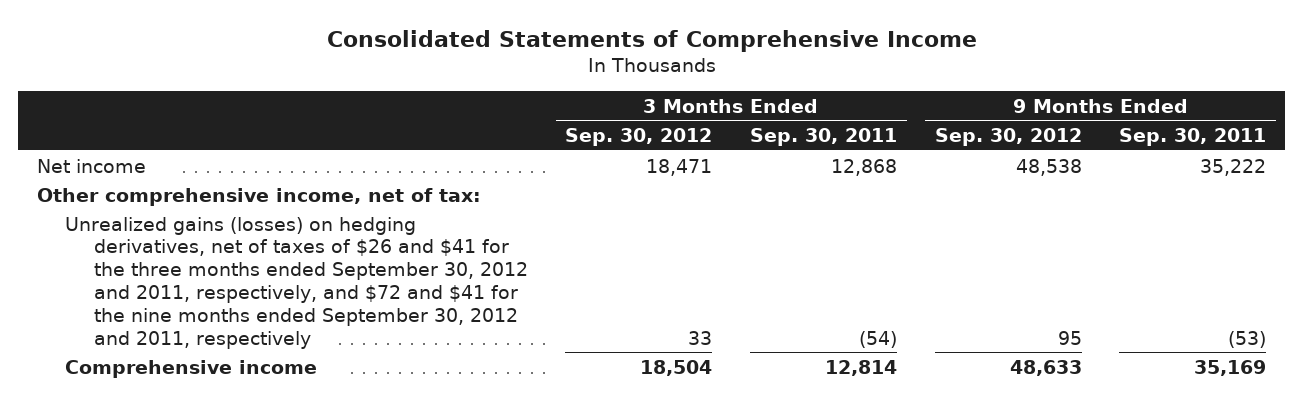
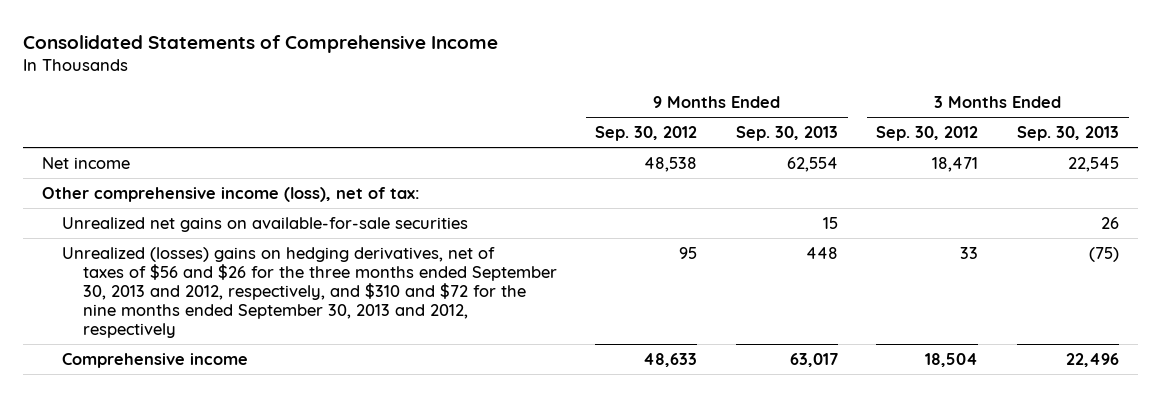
[750,128,898,147] Sep. 30, 2011 -> none
[1119,128,1267,147] Sep. 30, 2011 -> none
none -> [735,126,838,142] Sep. 30, 2013
none -> [1017,126,1120,142] Sep. 30, 2013
[36,187,481,206] Other comprehensive income, net of tax: -> [42,186,421,202] Other comprehensive income (loss), net of tax:
none -> [62,216,469,232] Unrealized net gains on available-for-sale securities
[65,216,528,349] Unrealized gains (losses) on hedging derivatives, net of taxes of $26 and $41 for the three months ended September 30, 2012 and 2011, respectively, and $72 and $41 for the nine months ended September 30, 2012 and 2011, respectively -> [62,246,557,338] Unrealized (losses) gains on hedging derivatives, net of taxes of $56 and $26 for the three months ended September 30, 2013 and 2012, respectively, and $310 and $72 for the nine months ended September 30, 2013 and 2012, respectively

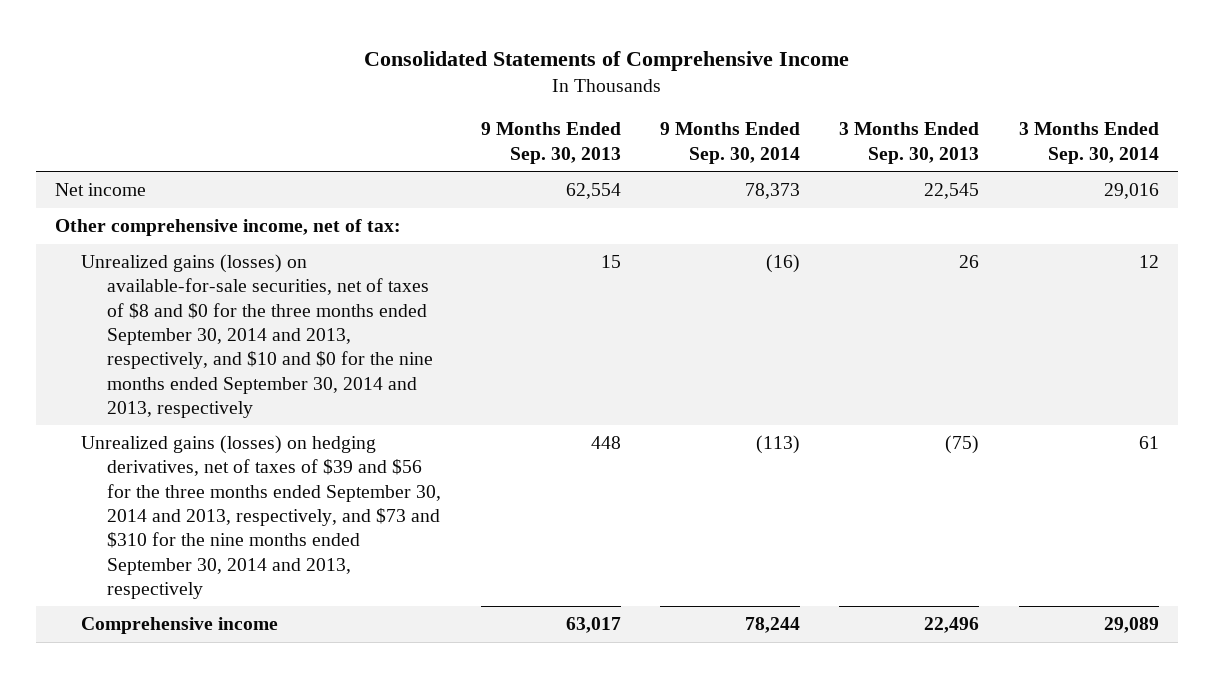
[595,126,698,142] Sep. 30, 2012 -> none
[876,126,979,142] Sep. 30, 2012 -> none
none -> [660,122,801,164] 9 Months Ended Sep. 30, 2014
none -> [1018,122,1159,164] 3 Months Ended Sep. 30, 2014
[42,186,421,202] Other comprehensive income (loss), net of tax: -> [55,219,402,237] Other comprehensive income, net of tax:
[62,216,469,232] Unrealized net gains on available-for-sale securities -> [81,254,434,418] Unrealized gains (losses) on available-for-sale securities, net of taxes of $8 and $0 for the three months ended September 30, 2014 and 2013, respectively, and $10 and $0 for the nine months ended September 30, 2014 and 2013, respectively
[62,246,557,338] Unrealized (losses) gains on hedging derivatives, net of taxes of $56 and $26 for the three months ended September 30, 2013 and 2012, respectively, and $310 and $72 for the nine months ended September 30, 2013 and 2012, respectively -> [81,435,442,599] Unrealized gains (losses) on hedging derivatives, net of taxes of $39 and $56 for the three months ended September 30, 2014 and 2013, respectively, and $73 and $310 for the nine months ended September 30, 2014 and 2013, respectively

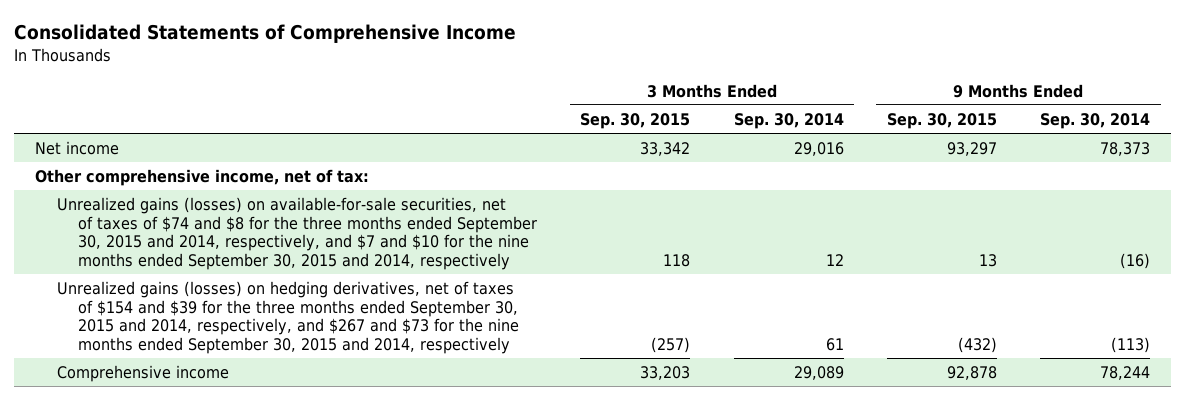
[480,122,621,164] 9 Months Ended Sep. 30, 2013 -> none
[839,122,980,164] 3 Months Ended Sep. 30, 2013 -> none
none -> [580,112,691,129] Sep. 30, 2015
none -> [886,112,997,129] Sep. 30, 2015
[81,254,434,418] Unrealized gains (losses) on available-for-sale securities, net of taxes of $8 and $0 for the three months ended September 30, 2014 and 2013, respectively, and $10 and $0 for the nine months ended September 30, 2014 and 2013, respectively -> [56,196,538,271] Unrealized gains (losses) on available-for-sale securities, net of taxes of $74 and $8 for the three months ended September 30, 2015 and 2014, respectively, and $7 and $10 for the nine months ended September 30, 2015 and 2014, respectively
[81,435,442,599] Unrealized gains (losses) on hedging derivatives, net of taxes of $39 and $56 for the three months ended September 30, 2014 and 2013, respectively, and $73 and $310 for the nine months ended September 30, 2014 and 2013, respectively -> [56,280,520,355] Unrealized gains (losses) on hedging derivatives, net of taxes of $154 and $39 for the three months ended September 30, 2015 and 2014, respectively, and $267 and $73 for the nine months ended September 30, 2015 and 2014, respectively

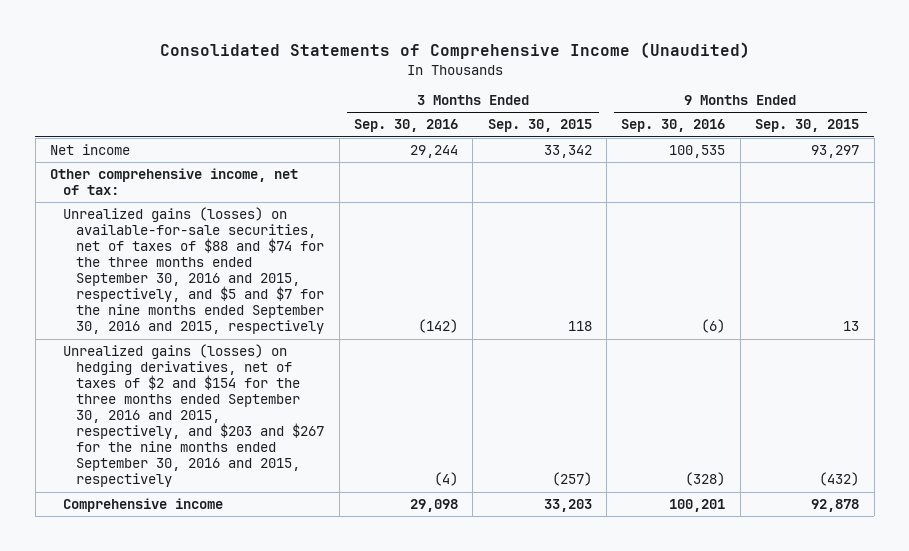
[13,23,516,43] Consolidated Statements of Comprehensive Income -> [159,42,750,60] Consolidated Statements of Comprehensive Income (Unaudited)
[733,112,844,129] Sep. 30, 2014 -> none
[1039,112,1150,129] Sep. 30, 2014 -> none
none -> [354,119,459,133] Sep. 30, 2016
none -> [621,119,726,133] Sep. 30, 2016
[56,196,538,271] Unrealized gains (losses) on available-for-sale securities, net of taxes of $74 and $8 for the three months ended September 30, 2015 and 2014, respectively, and $7 and $10 for the nine months ended September 30, 2015 and 2014, respectively -> [63,207,325,335] Unrealized gains (losses) on available-for-sale securities, net of taxes of $88 and $74 for the three months ended September 30, 2016 and 2015, respectively, and $5 and $7 for the nine months ended September 30, 2016 and 2015, respectively
[56,280,520,355] Unrealized gains (losses) on hedging derivatives, net of taxes of $154 and $39 for the three months ended September 30, 2015 and 2014, respectively, and $267 and $73 for the nine months ended September 30, 2015 and 2014, respectively -> [63,344,325,488] Unrealized gains (losses) on hedging derivatives, net of taxes of $2 and $154 for the three months ended September 30, 2016 and 2015, respectively, and $203 and $267 for the nine months ended September 30, 2016 and 2015, respectively

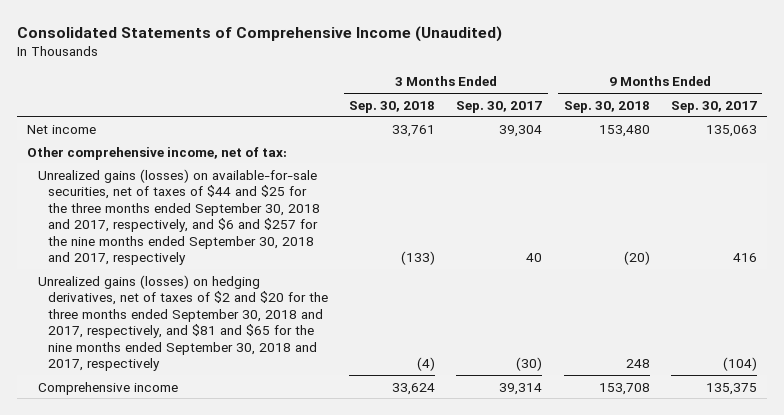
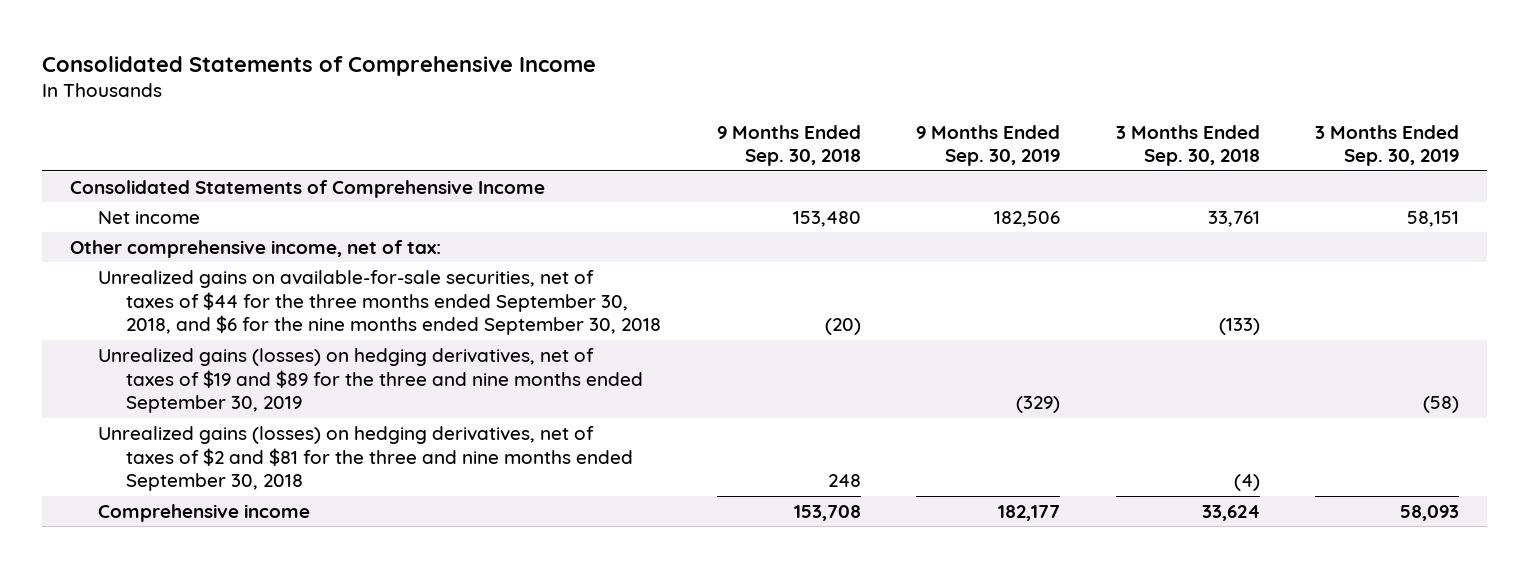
[16,25,502,42] Consolidated Statements of Comprehensive Income (Unaudited) -> [41,55,596,76] Consolidated Statements of Comprehensive Income
[456,100,543,113] Sep. 30, 2017 -> none
[670,100,757,113] Sep. 30, 2017 -> none
none -> [916,124,1061,167] 9 Months Ended Sep. 30, 2019
none -> [1315,124,1460,167] 3 Months Ended Sep. 30, 2019
none -> [69,179,545,198] Consolidated Statements of Comprehensive Income
[37,168,321,265] Unrealized gains (losses) on available-for-sale securities, net of taxes of $44 and $25 for the three months ended September 30, 2018 and 2017, respectively, and $6 and $257 for the nine months ended September 30, 2018 and 2017, respectively -> [97,269,661,336] Unrealized gains on available-for-sale securities, net of taxes of $44 for the three months ended September 30, 2018, and $6 for the nine months ended September 30, 2018
none -> [97,347,643,414] Unrealized gains (losses) on hedging derivatives, net of taxes of $19 and $89 for the three and nine months ended September 30, 2019
[37,274,329,371] Unrealized gains (losses) on hedging derivatives, net of taxes of $2 and $20 for the three months ended September 30, 2018 and 2017, respectively, and $81 and $65 for the nine months ended September 30, 2018 and 2017, respectively -> [97,425,633,492] Unrealized gains (losses) on hedging derivatives, net of taxes of $2 and $81 for the three and nine months ended September 30, 2018

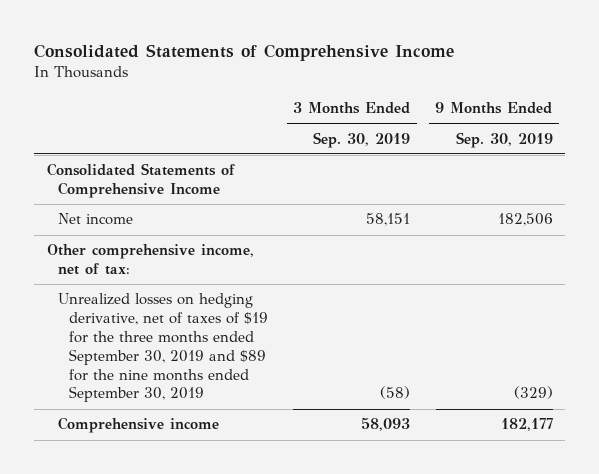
[716,124,861,167] 9 Months Ended Sep. 30, 2018 -> none
[1115,124,1260,167] 3 Months Ended Sep. 30, 2018 -> none
[97,269,661,336] Unrealized gains on available-for-sale securities, net of taxes of $44 for the three months ended September 30, 2018, and $6 for the nine months ended September 30, 2018 -> none
[97,425,633,492] Unrealized gains (losses) on hedging derivatives, net of taxes of $2 and $81 for the three and nine months ended September 30, 2018 -> none
[97,347,643,414] Unrealized gains (losses) on hedging derivatives, net of taxes of $19 and $89 for the three and nine months ended September 30, 2019 -> [57,293,268,403] Unrealized losses on hedging derivative, net of taxes of $19 for the three months ended September 30, 2019 and $89 for the nine months ended September 30, 2019

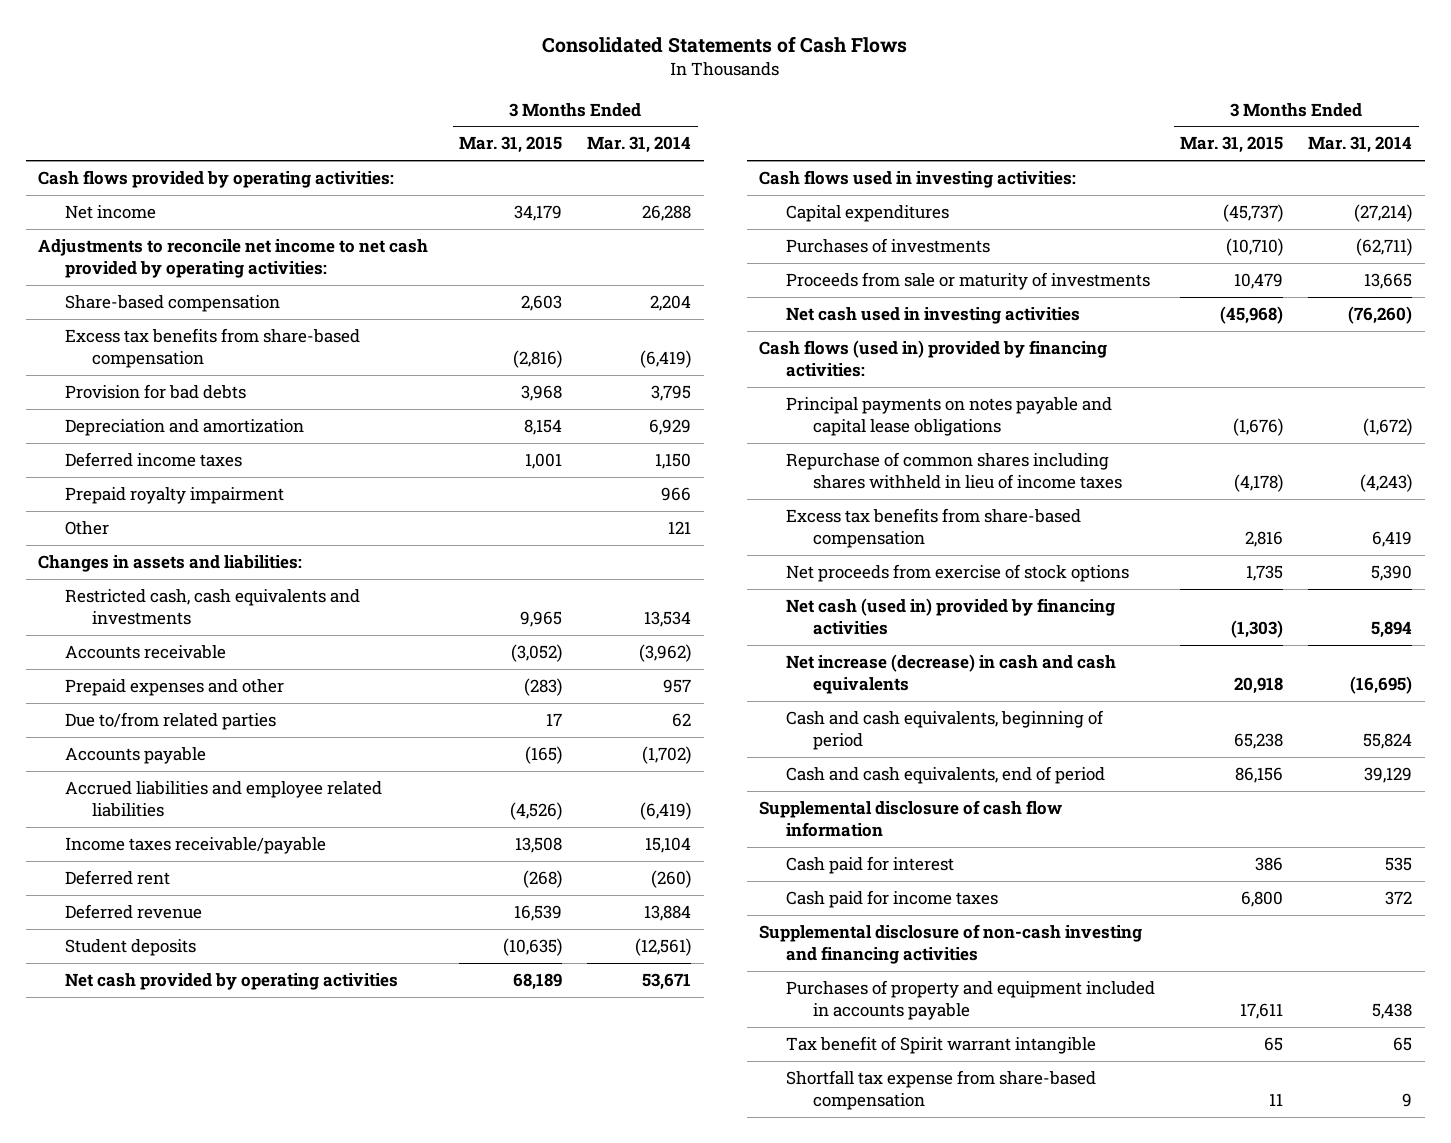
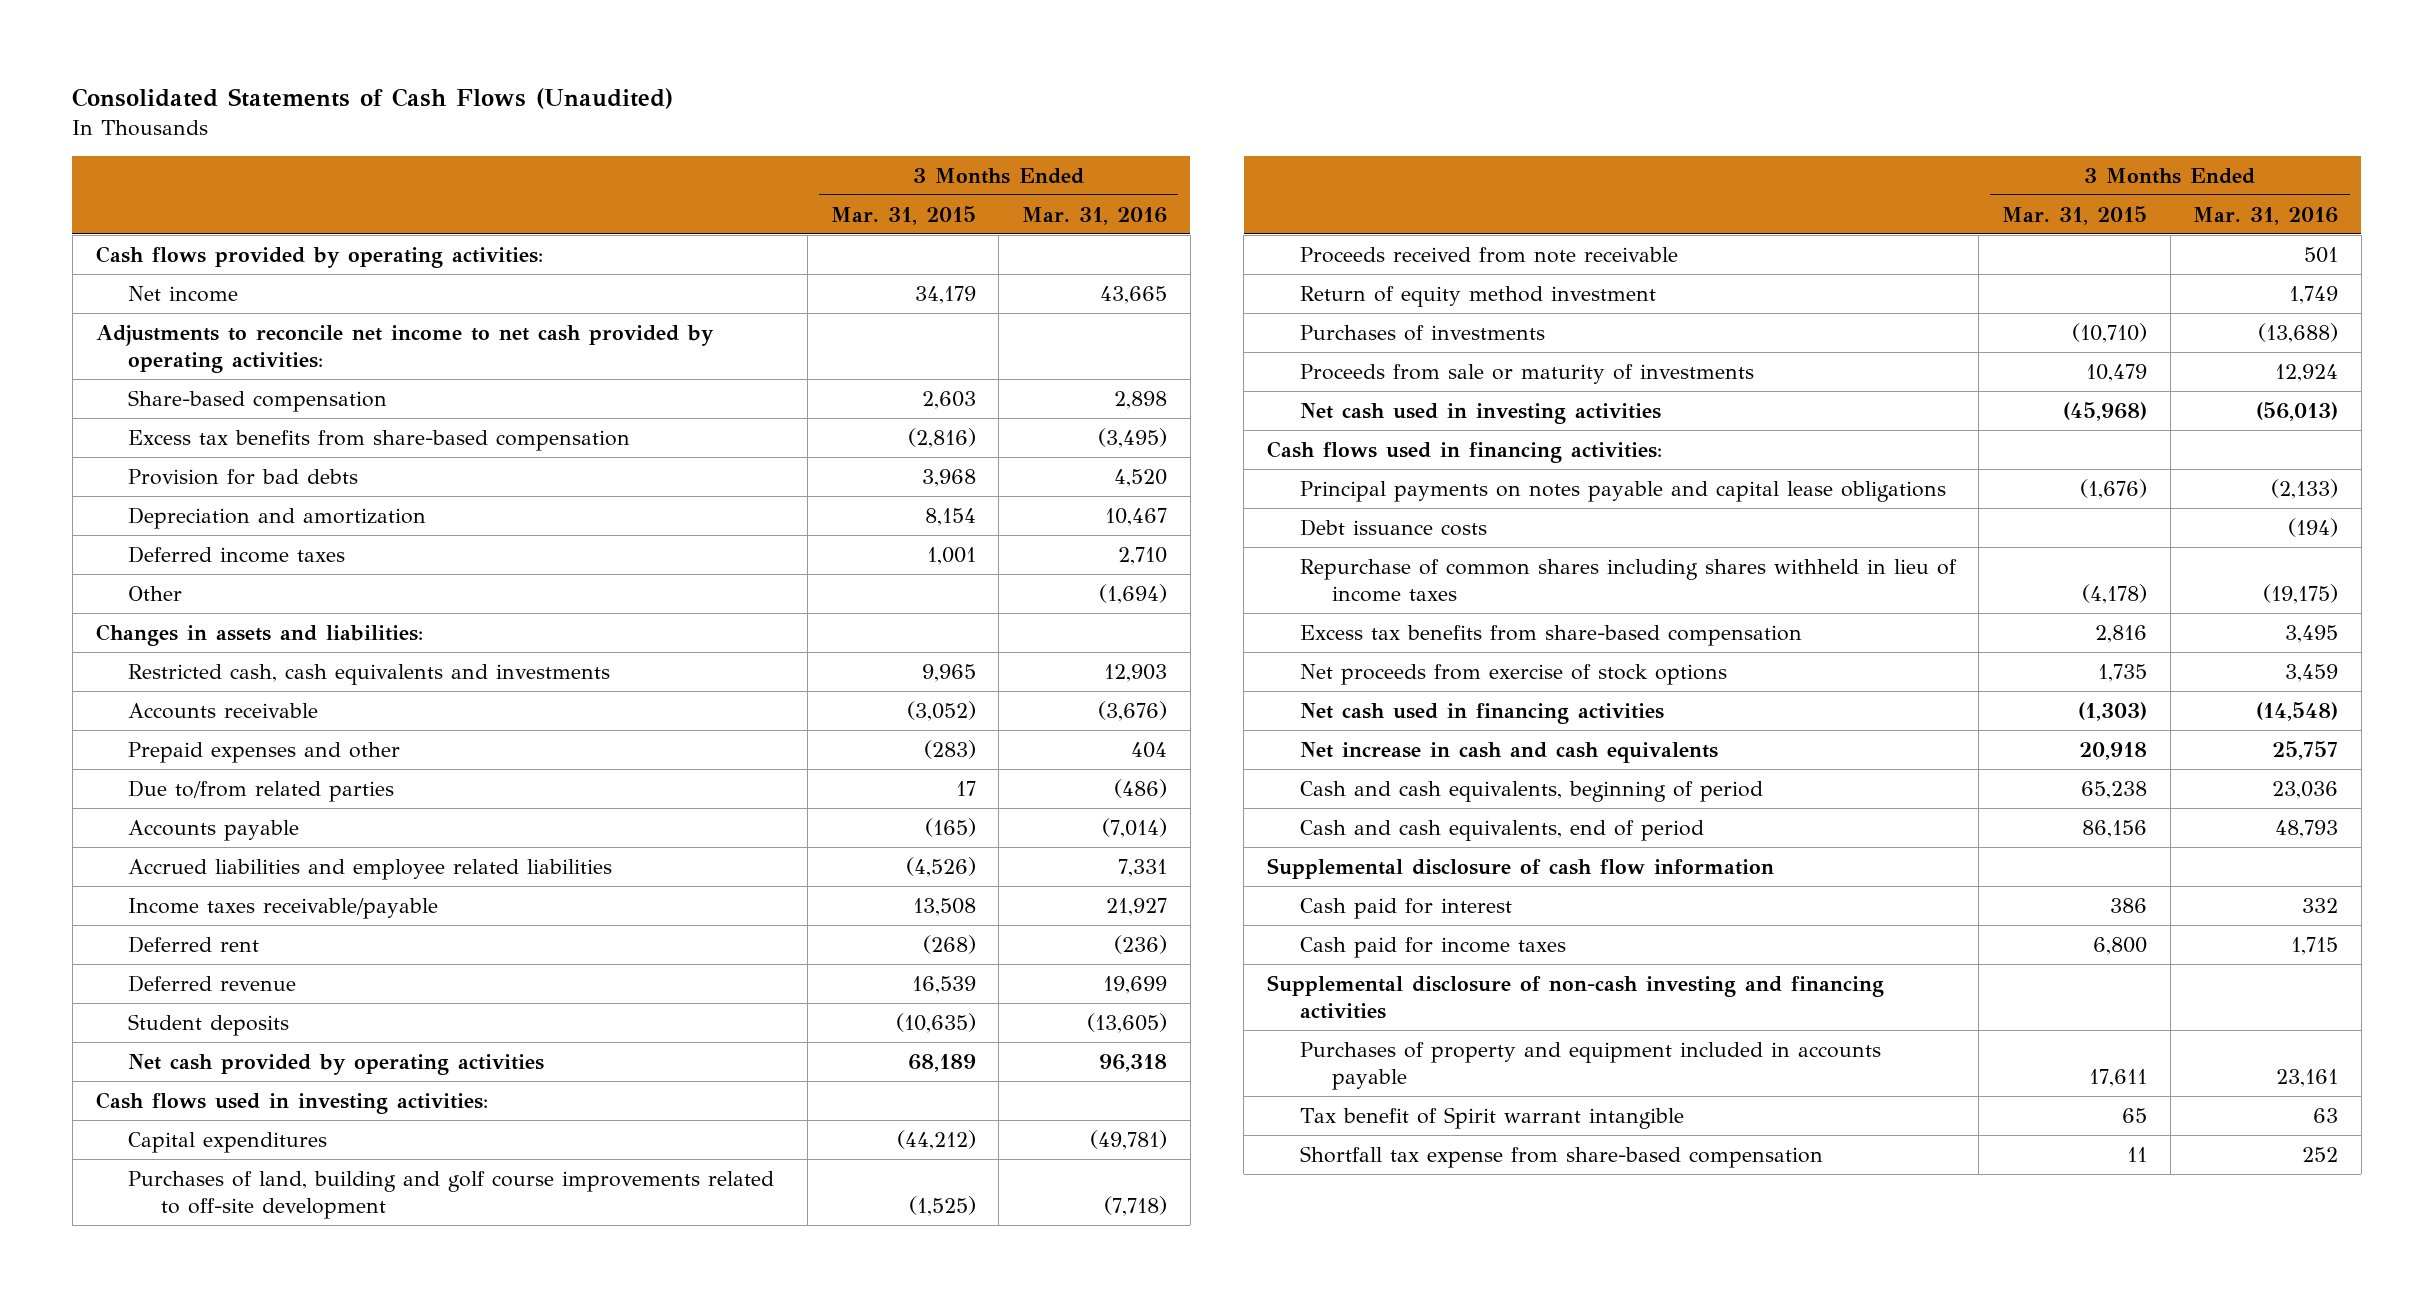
[542,36,908,54] Consolidated Statements of Cash Flows -> [72,87,674,109] Consolidated Statements of Cash Flows (Unaudited)
[587,136,692,154] Mar. 31, 2014 -> none
none -> [1021,206,1167,225] Mar. 31, 2016
[65,487,285,505] Prepaid royalty impairment -> none
[1223,204,1284,223] (45,737) -> [896,1129,976,1150] (44,212)
none -> [128,1170,775,1220] Purchases of land, building and golf course improvements related to off-site development
none -> [1299,246,1678,263] Proceeds received from note receivable
none -> [1299,285,1656,307] Return of equity method investment
[759,340,1108,378] Cash flows (used in) provided by financing activities: -> [1266,440,1662,463] Cash flows used in financing activities:
none -> [1299,518,1487,536] Debt issuance costs
[786,598,1116,636] Net cash (used in) provided by financing activities -> [1299,702,1664,724] Net cash used in financing activities
[786,654,1117,695] Net increase (decrease) in cash and cash equivalents -> [1299,741,1718,763] Net increase in cash and cash equivalents

